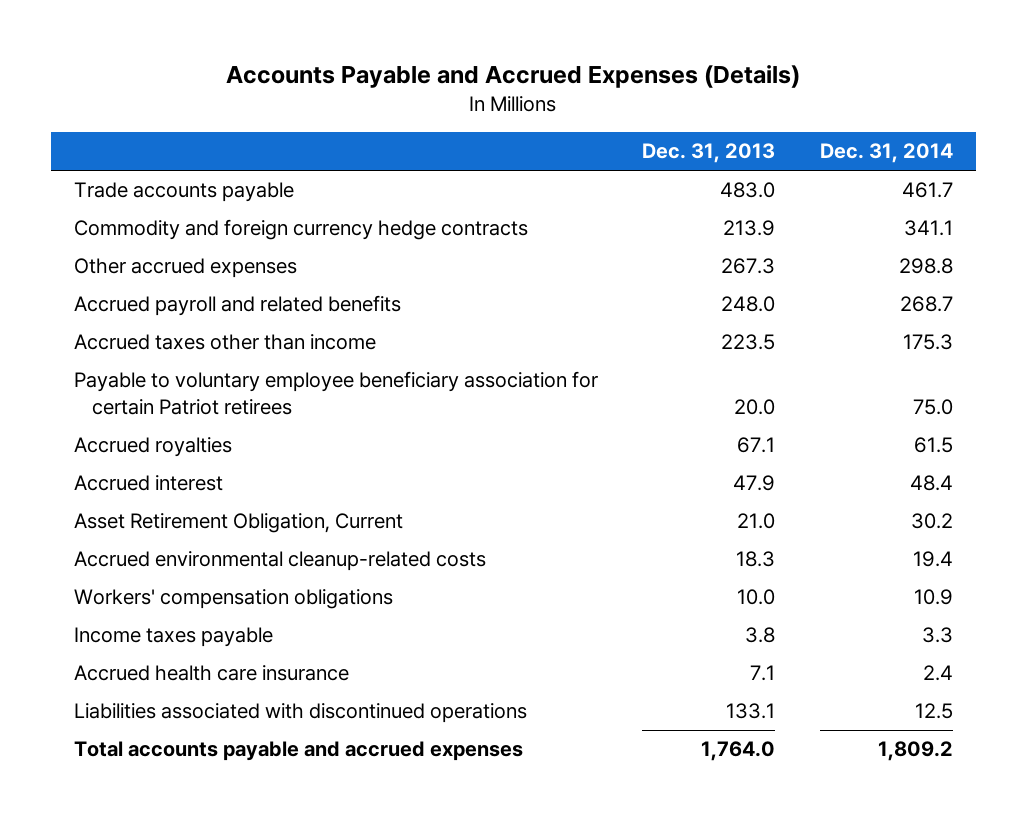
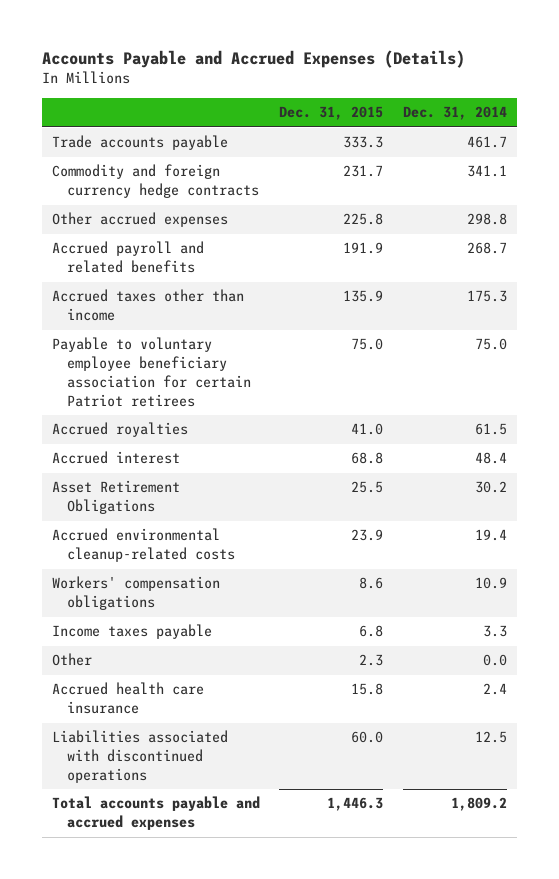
[642,143,776,164] Dec. 31, 2013 -> none
none -> [279,106,384,121] Dec. 31, 2015
[73,513,403,534] Asset Retirement Obligation, Current -> [51,480,180,515] Asset Retirement Obligations
none -> [51,653,92,667] Other

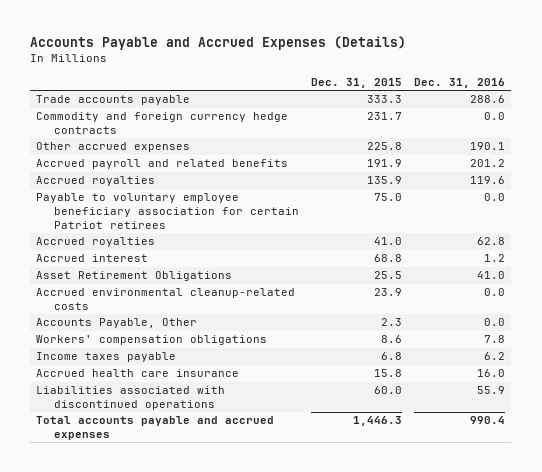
[403,106,508,121] Dec. 31, 2014 -> none
none -> [414,77,506,88] Dec. 31, 2016
[51,289,244,322] Accrued taxes other than income -> [36,176,156,187] Accrued royalties
none -> [36,318,198,329] Accounts Payable, Other
[51,653,92,667] Other -> none

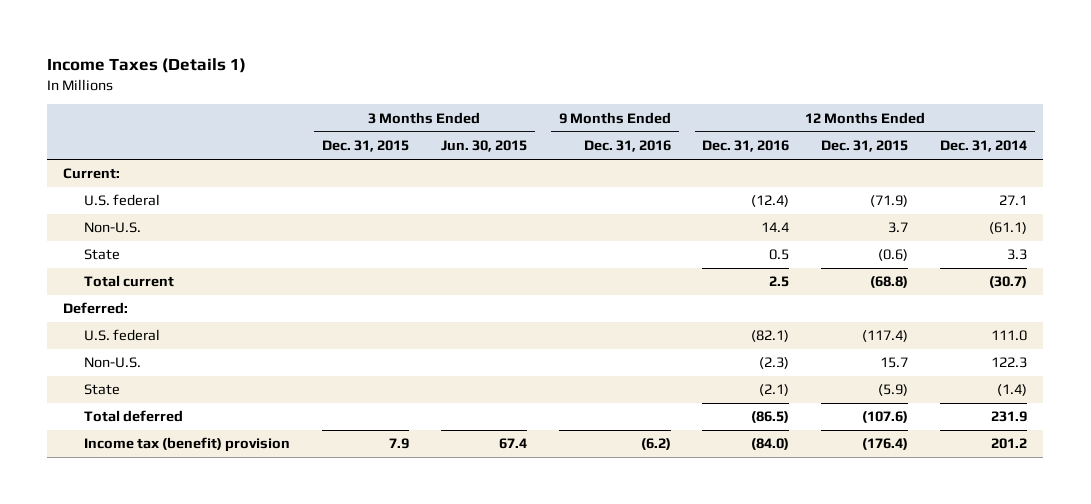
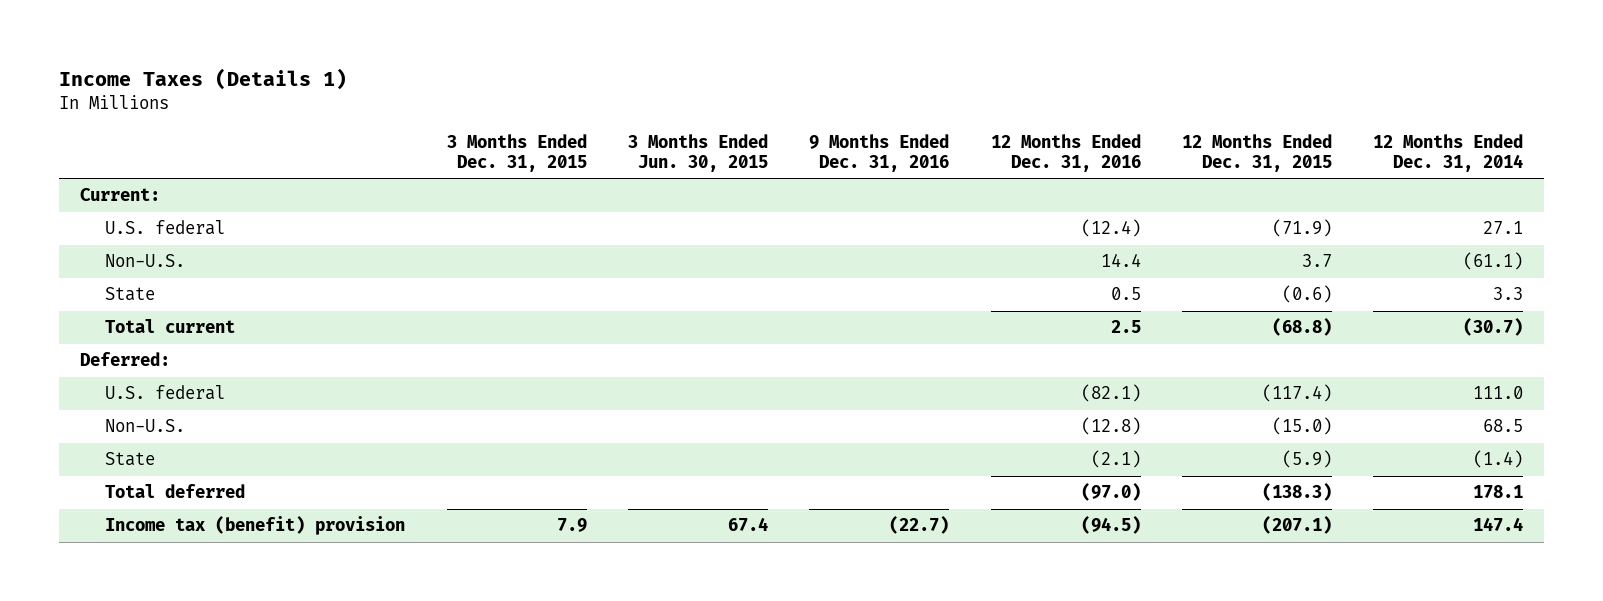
[759,357,790,370] (2.3) -> [1080,417,1141,436] (12.8)
[880,357,909,369] 15.7 -> [1271,417,1332,436] (15.0)
[991,357,1028,369] 122.3 -> [1483,419,1524,433] 68.5
[751,411,790,424] (86.5) -> [1080,483,1141,502] (97.0)
[862,411,909,424] (107.6) -> [1261,483,1332,502] (138.3)
[991,411,1028,423] 231.9 -> [1473,485,1524,499] 178.1
[640,438,671,451] (6.2) -> [889,516,950,535] (22.7)
[751,438,790,451] (84.0) -> [1080,516,1141,535] (94.5)
[862,438,909,451] (176.4) -> [1261,516,1332,535] (207.1)
[991,438,1028,450] 201.2 -> [1473,517,1524,532] 147.4

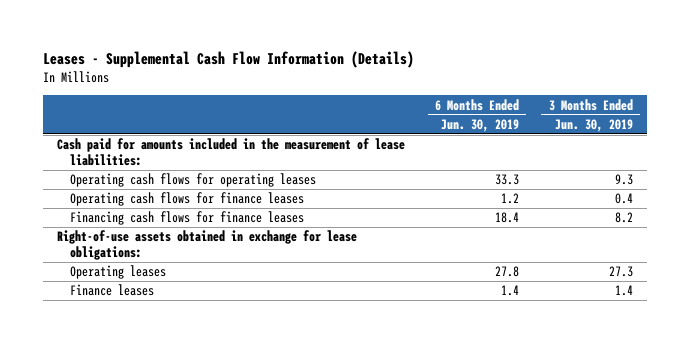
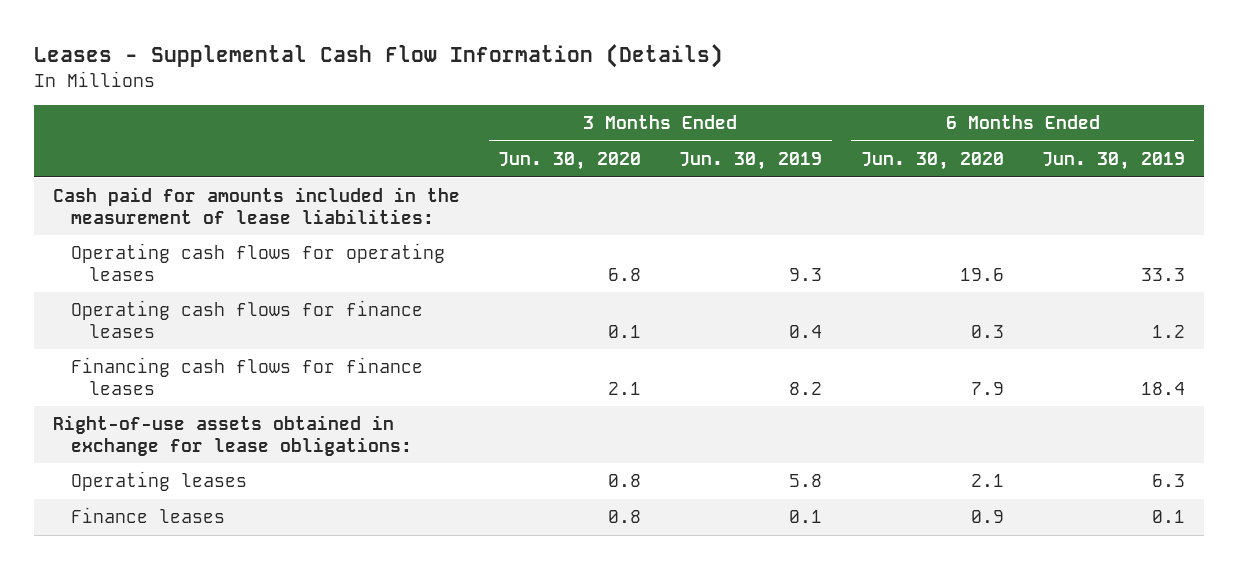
none -> [498,152,642,171] Jun. 30, 2020
none -> [860,152,1004,171] Jun. 30, 2020
[495,266,520,278] 27.8 -> [1151,474,1185,488] 6.3
[608,266,633,278] 27.3 -> [789,474,823,488] 5.8
[501,285,520,297] 1.4 -> [1151,510,1185,524] 0.1
[614,285,633,297] 1.4 -> [789,510,823,524] 0.1

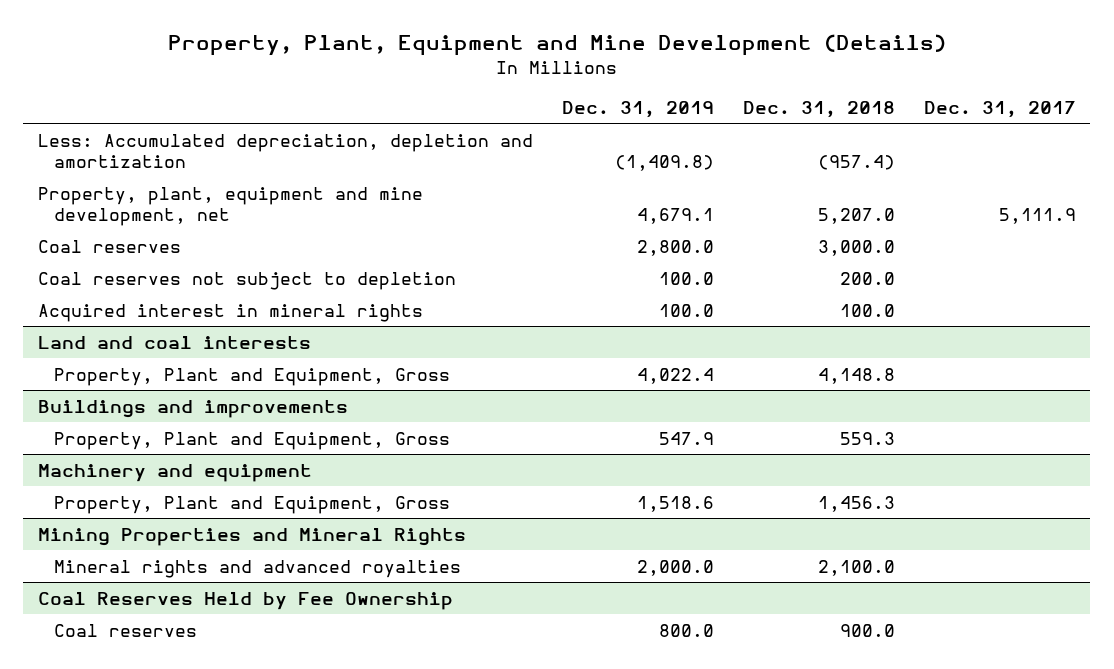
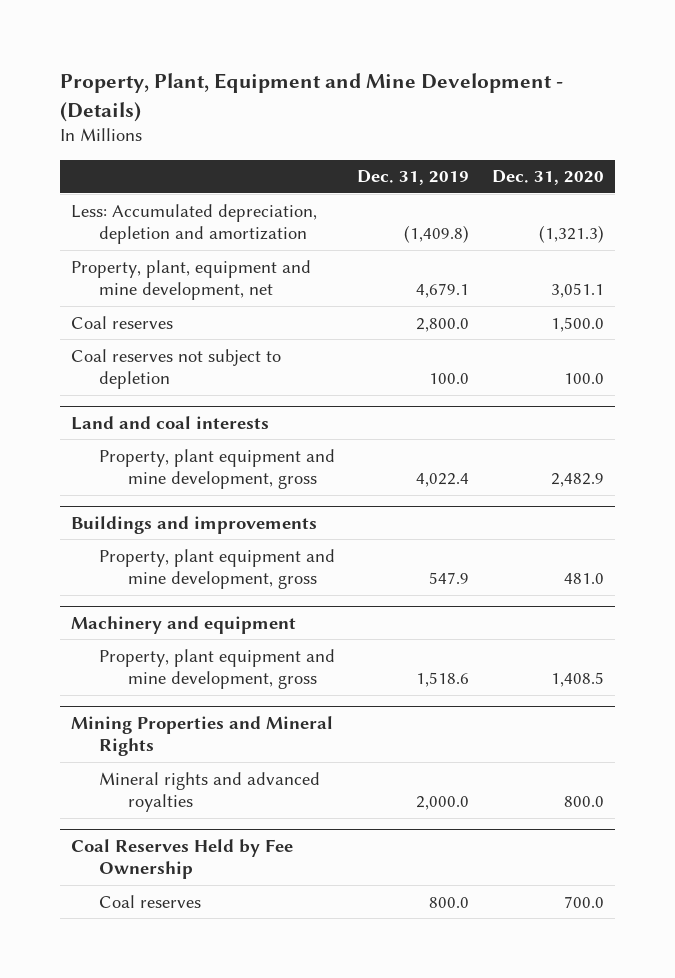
[167,34,946,57] Property, Plant, Equipment and Mine Development (Details) -> [59,73,563,122] Property, Plant, Equipment and Mine Development - (Details)
[742,100,895,118] Dec. 31, 2018 -> none
[923,100,1076,118] Dec. 31, 2017 -> none
none -> [491,170,604,186] Dec. 31, 2020
[37,303,423,322] Acquired interest in mineral rights -> none
[53,367,450,386] Property, Plant and Equipment, Gross -> [99,448,336,490] Property, plant equipment and mine development, gross
[53,431,450,450] Property, Plant and Equipment, Gross -> [99,548,336,590] Property, plant equipment and mine development, gross
[53,495,450,514] Property, Plant and Equipment, Gross -> [99,648,336,690] Property, plant equipment and mine development, gross

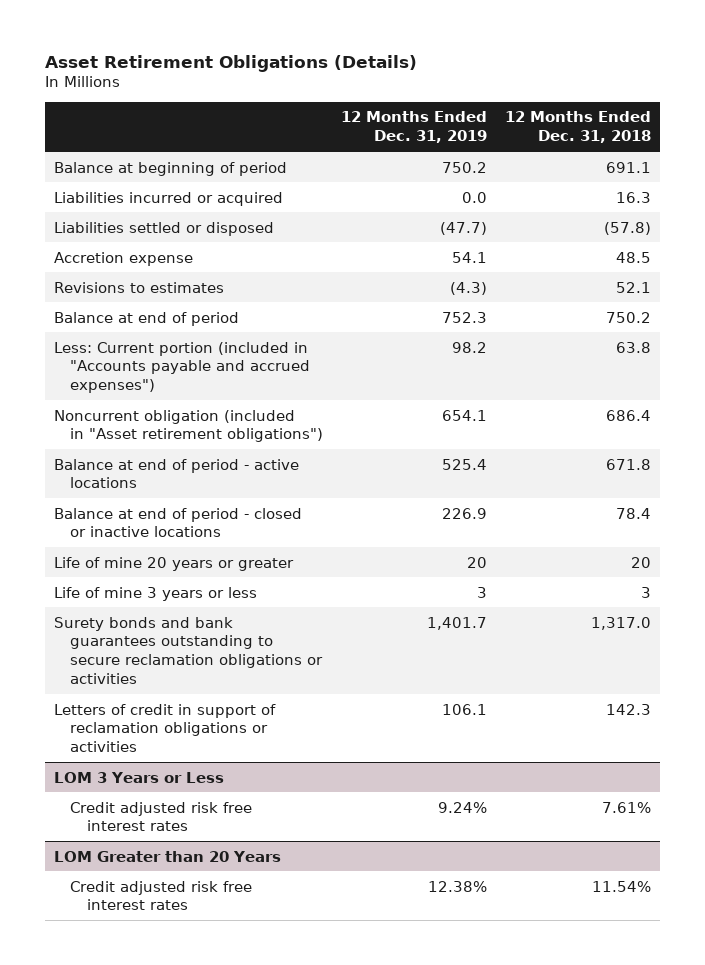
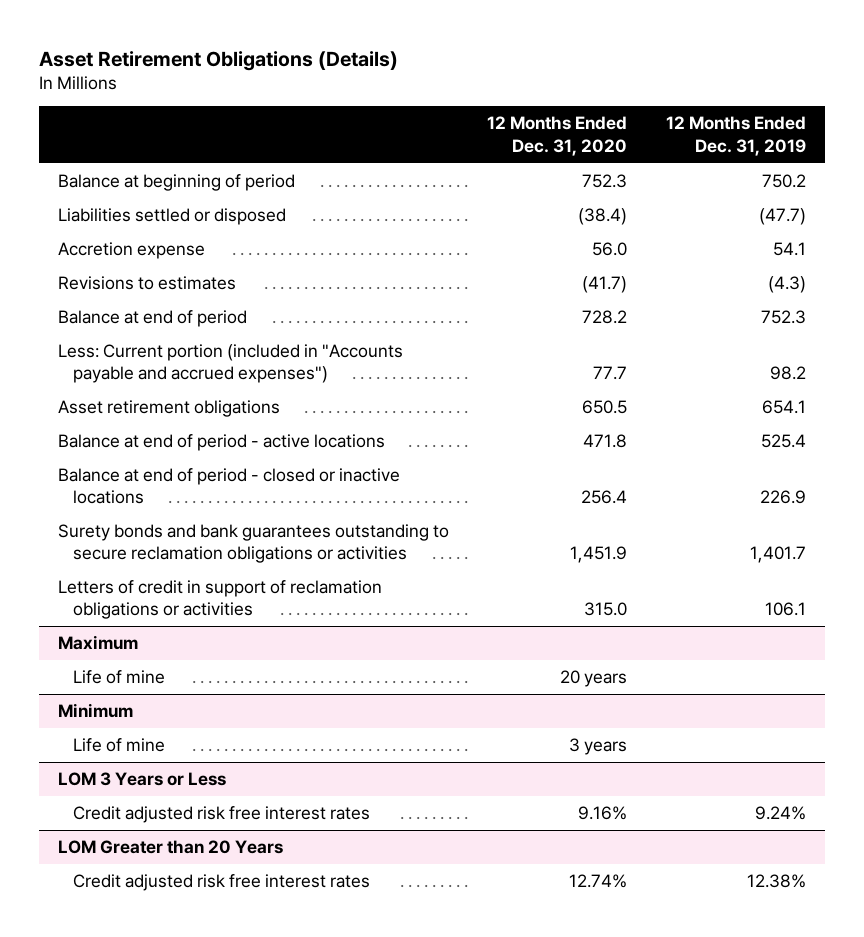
[505,111,652,144] 12 Months Ended Dec. 31, 2018 -> none
none -> [487,116,628,156] 12 Months Ended Dec. 31, 2020
[53,191,283,206] Liabilities incurred or acquired -> none
[53,409,324,443] Noncurrent obligation (included in "Asset retirement obligations") -> [58,400,281,418] Asset retirement obligations
[53,556,294,571] Life of mine 20 years or greater -> none
[53,586,257,601] Life of mine 3 years or less -> none
none -> [58,635,139,651] Maximum
none -> [72,670,165,685] Life of mine
none -> [58,703,134,719] Minimum
none -> [72,738,165,753] Life of mine

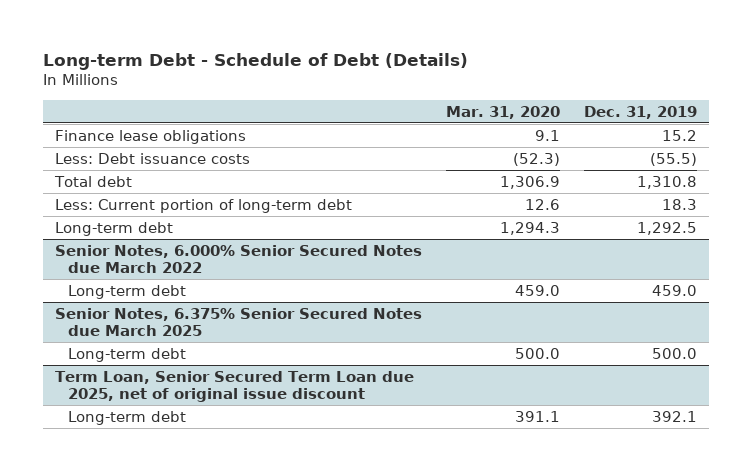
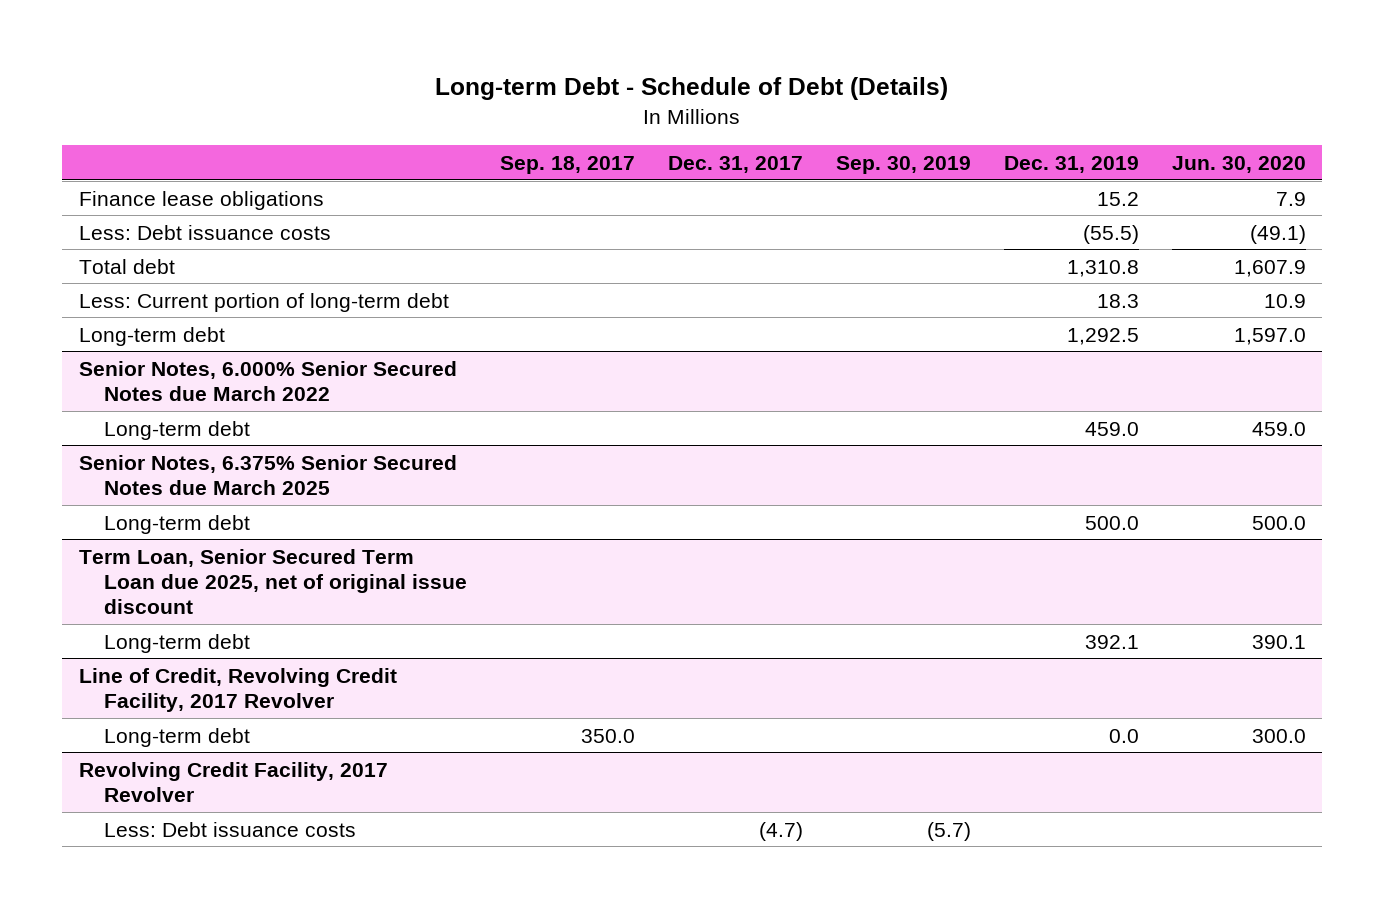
[445,105,560,119] Mar. 31, 2020 -> none
none -> [499,155,635,174] Sep. 18, 2017
none -> [667,155,803,173] Dec. 31, 2017
none -> [835,155,971,174] Sep. 30, 2019
none -> [1171,155,1306,173] Jun. 30, 2020
none -> [78,667,397,712] Line of Credit, Revolving Credit Facility, 2017 Revolver
none -> [104,727,251,747] Long-term debt
none -> [78,761,388,802] Revolving Credit Facility, 2017 Revolver
none -> [104,821,357,837] Less: Debt issuance costs

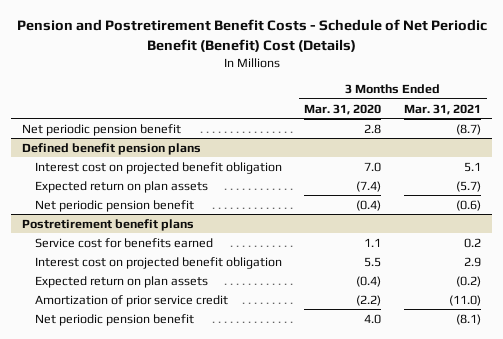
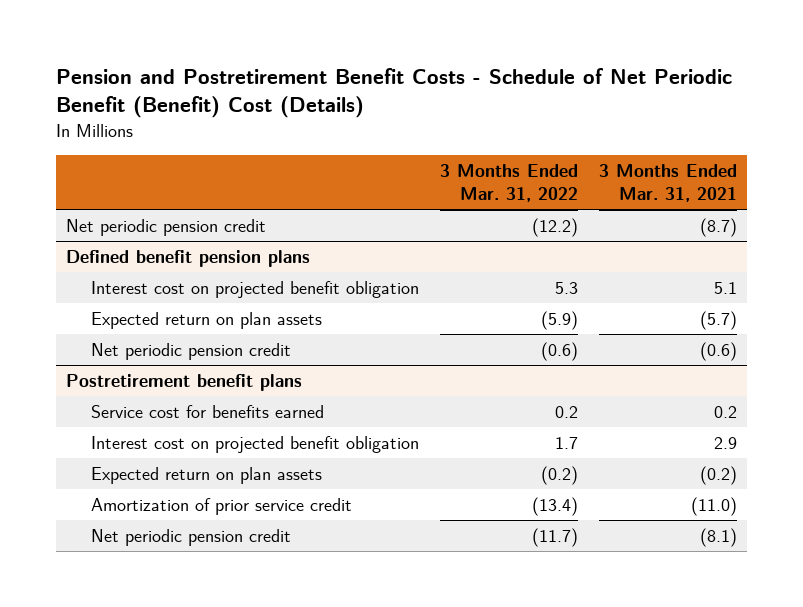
[304,103,382,115] Mar. 31, 2020 -> none
none -> [439,163,578,203] 3 Months Ended Mar. 31, 2022
[22,123,182,136] Net periodic pension benefit -> [66,218,267,236] Net periodic pension credit
[34,199,194,212] Net periodic pension benefit -> [90,342,291,360] Net periodic pension credit
[34,313,194,326] Net periodic pension benefit -> [90,528,291,546] Net periodic pension credit

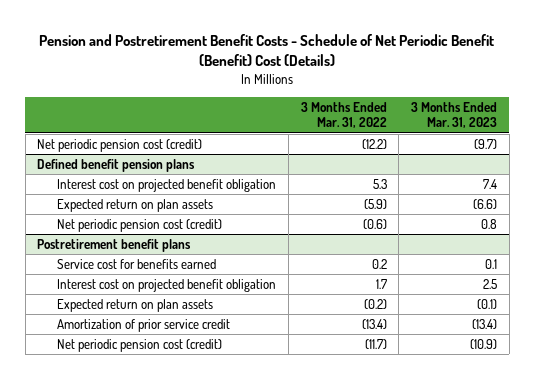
[598,163,737,203] 3 Months Ended Mar. 31, 2021 -> none
none -> [411,102,498,129] 3 Months Ended Mar. 31, 2023
[66,218,267,236] Net periodic pension credit -> [37,138,203,152] Net periodic pension cost (credit)
[90,342,291,360] Net periodic pension credit -> [57,218,223,232] Net periodic pension cost (credit)
[90,528,291,546] Net periodic pension credit -> [57,338,223,352] Net periodic pension cost (credit)

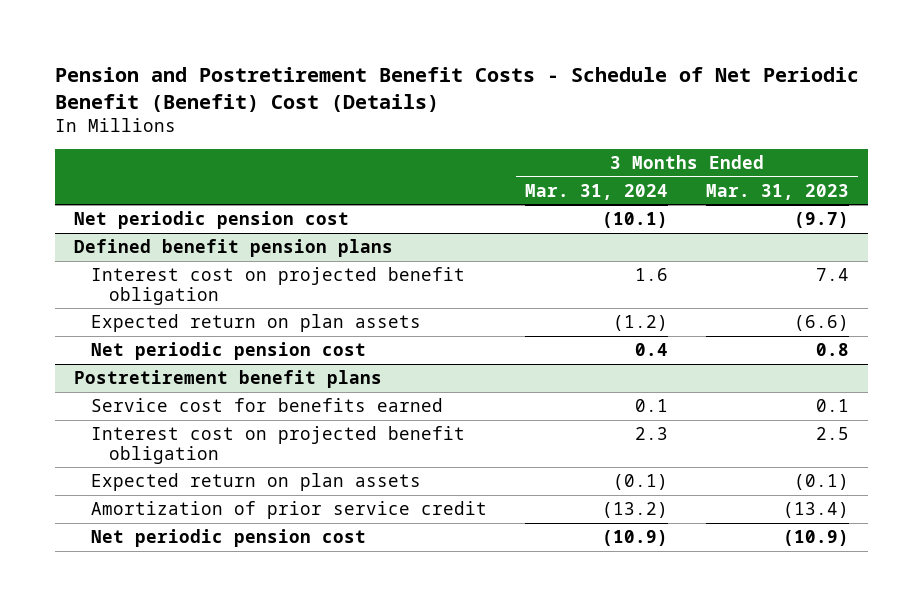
[300,102,387,129] 3 Months Ended Mar. 31, 2022 -> none
none -> [525,183,669,200] Mar. 31, 2024
[37,138,203,152] Net periodic pension cost (credit) -> [73,211,349,230] Net periodic pension cost
[57,218,223,232] Net periodic pension cost (credit) -> [91,342,367,361] Net periodic pension cost
[57,338,223,352] Net periodic pension cost (credit) -> [91,529,367,548] Net periodic pension cost

